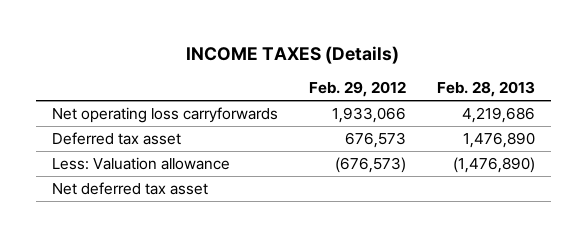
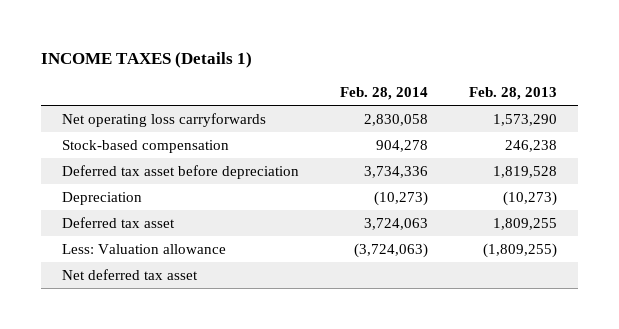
[186,46,400,65] INCOME TAXES (Details) -> [41,52,253,69] INCOME TAXES (Details 1)
[308,81,406,98] Feb. 29, 2012 -> none
none -> [340,86,429,100] Feb. 28, 2014
[462,106,536,123] 4,219,686 -> [493,113,558,126] 1,573,290
none -> [61,139,229,153] Stock-based compensation
none -> [61,164,299,179] Deferred tax asset before depreciation
none -> [61,191,142,205] Depreciation
[463,131,536,148] 1,476,890 -> [493,217,558,230] 1,809,255
[453,156,536,173] (1,476,890) -> [483,242,558,258] (1,809,255)

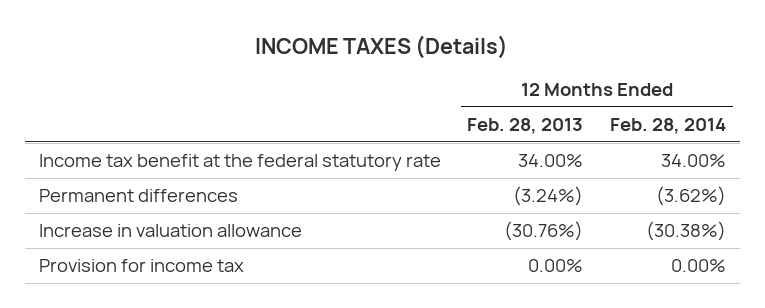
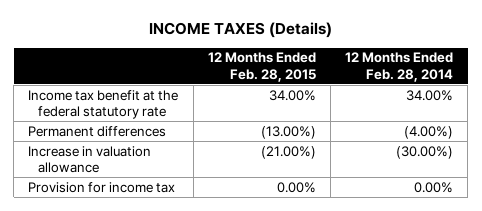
[467,118,584,135] Feb. 28, 2013 -> none
none -> [207,52,316,82] 12 Months Ended Feb. 28, 2015
[656,186,727,207] (3.62%) -> [404,125,454,139] (4.00%)
[646,221,727,242] (30.38%) -> [396,145,454,159] (30.00%)

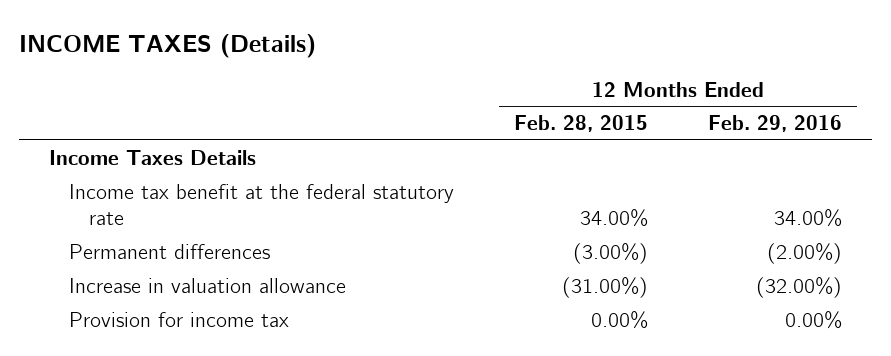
[345,52,454,82] 12 Months Ended Feb. 28, 2014 -> none
none -> [707,115,842,133] Feb. 29, 2016
none -> [49,149,257,165] Income Taxes Details
[260,125,316,139] (13.00%) -> [573,242,649,264] (3.00%)
[260,145,316,159] (21.00%) -> [562,276,649,298] (31.00%)

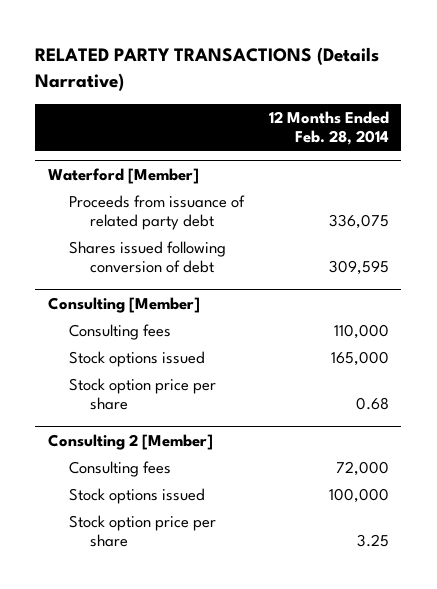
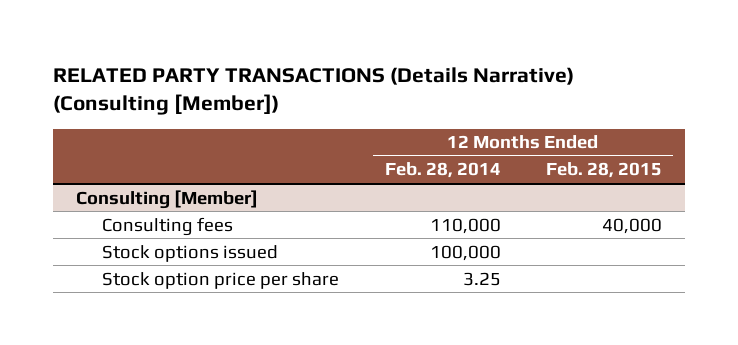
[35,47,380,91] RELATED PARTY TRANSACTIONS (Details Narrative) -> [53,66,575,116] RELATED PARTY TRANSACTIONS (Details Narrative) (Consulting [Member])
none -> [546,162,663,179] Feb. 28, 2015
[47,167,199,184] Waterford [Member] -> none
[68,195,245,231] Proceeds from issuance of related party debt -> none
[68,241,226,274] Shares issued following conversion of debt -> none
[68,351,205,368] Stock options issued -> none
[68,378,216,411] Stock option price per share -> none
[47,433,213,450] Consulting 2 [Member] -> none
[68,461,171,478] Consulting fees -> none

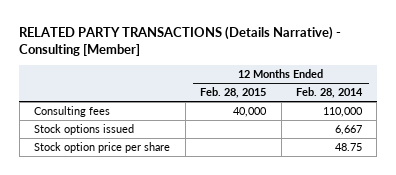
[53,66,575,116] RELATED PARTY TRANSACTIONS (Details Narrative) (Consulting [Member]) -> [19,25,342,56] RELATED PARTY TRANSACTIONS (Details Narrative) - Consulting [Member]
[75,189,258,209] Consulting [Member] -> none
[429,244,501,261] 100,000 -> [334,124,362,135] 6,667
[462,271,501,286] 3.25 -> [334,142,362,151] 48.75

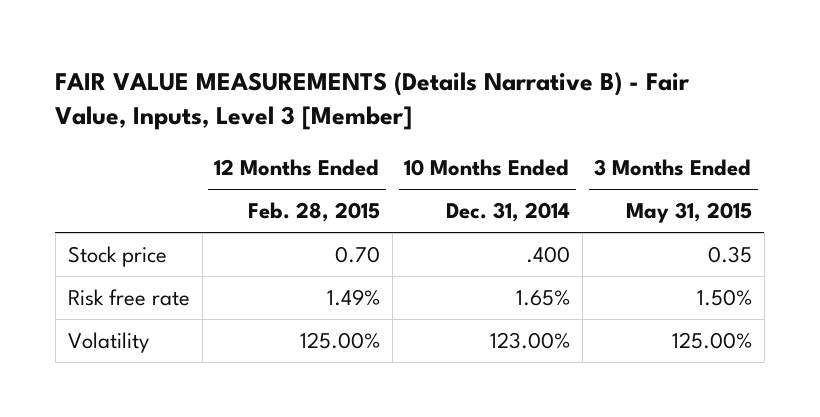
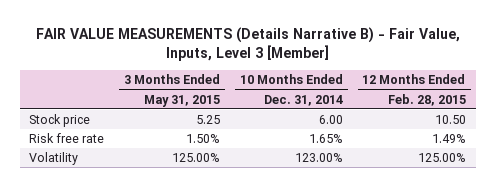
[334,245,380,263] 0.70 -> [434,115,466,125] 10.50
[525,245,570,263] .400 -> [319,115,344,125] 6.00
[707,245,752,263] 0.35 -> [196,115,221,125] 5.25

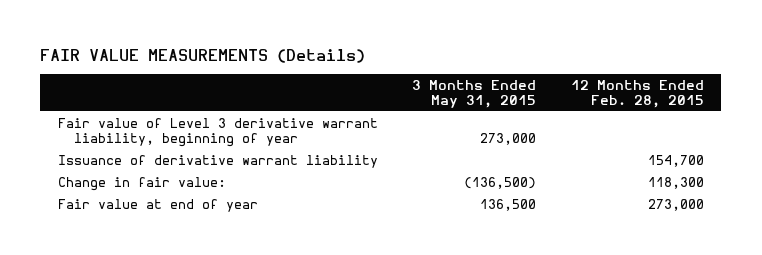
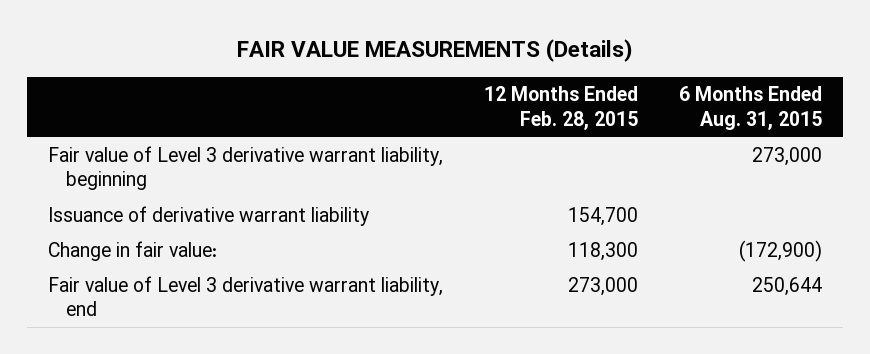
[412,79,537,108] 3 Months Ended May 31, 2015 -> none
none -> [679,86,823,130] 6 Months Ended Aug. 31, 2015
[57,117,378,148] Fair value of Level 3 derivative warrant liability, beginning of year -> [47,145,443,190] Fair value of Level 3 derivative warrant liability, beginning
[57,198,258,212] Fair value at end of year -> [47,275,443,316] Fair value of Level 3 derivative warrant liability, end

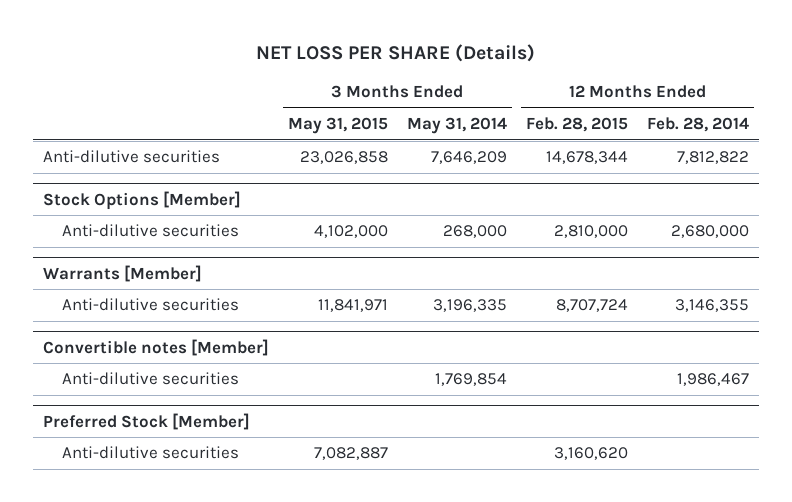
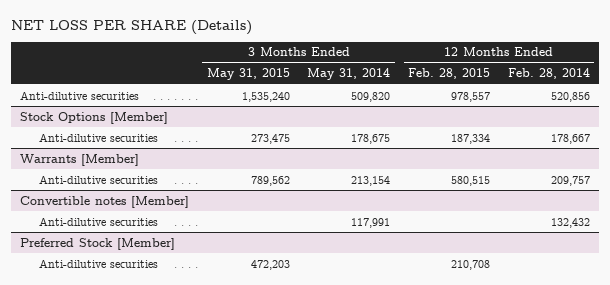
[299,151,388,165] 23,026,858 -> [241,91,290,102] 1,535,240
[430,151,507,165] 7,646,209 -> [351,91,391,102] 509,820
[546,151,629,165] 14,678,344 -> [451,91,491,102] 978,557
[677,151,750,165] 7,812,822 -> [551,91,591,102] 520,856
[313,225,388,239] 4,102,000 -> [250,133,290,144] 273,475
[442,225,507,239] 268,000 -> [351,133,391,144] 178,675
[554,225,629,239] 2,810,000 -> [451,133,491,144] 187,334
[671,225,750,239] 2,680,000 -> [551,133,591,144] 178,667
[317,299,388,313] 11,841,971 -> [250,175,290,186] 789,562
[432,299,507,313] 3,196,335 -> [351,175,391,186] 213,154
[556,299,629,313] 8,707,724 -> [451,175,491,186] 580,515
[675,299,750,313] 3,146,355 -> [551,175,591,186] 209,757
[434,373,507,387] 1,769,854 -> [351,217,391,228] 117,991
[677,373,750,387] 1,986,467 -> [551,217,591,228] 132,432
[313,447,388,461] 7,082,887 -> [250,259,290,270] 472,203
[554,447,629,461] 3,160,620 -> [451,259,491,270] 210,708

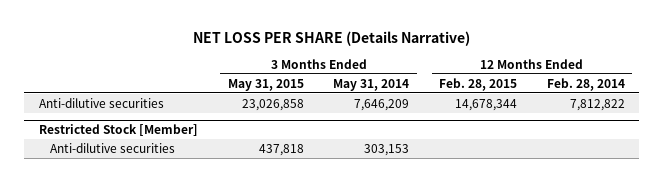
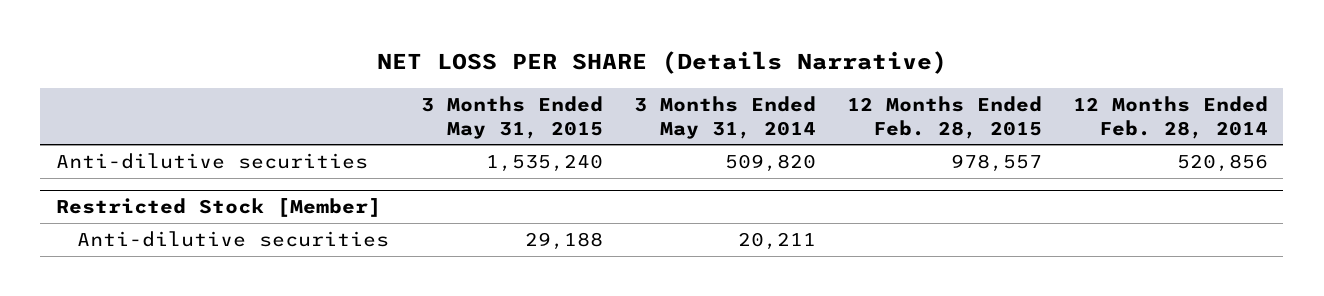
[241,98,304,111] 23,026,858 -> [485,153,603,172] 1,535,240
[354,98,410,111] 7,646,209 -> [724,153,816,172] 509,820
[454,98,517,111] 14,678,344 -> [950,153,1042,172] 978,557
[569,98,625,111] 7,812,822 -> [1176,153,1268,172] 520,856
[258,143,304,156] 437,818 -> [524,231,603,250] 29,188
[364,143,410,156] 303,153 -> [737,231,816,250] 20,211

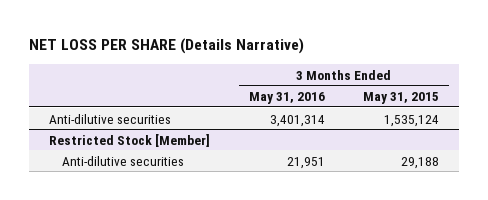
[633,95,816,139] 3 Months Ended May 31, 2014 -> none
[846,95,1042,139] 12 Months Ended Feb. 28, 2015 -> none
[1072,95,1268,139] 12 Months Ended Feb. 28, 2014 -> none
none -> [248,92,325,105] May 31, 2016
[485,153,603,172] 1,535,240 -> [384,114,440,127] 1,535,124

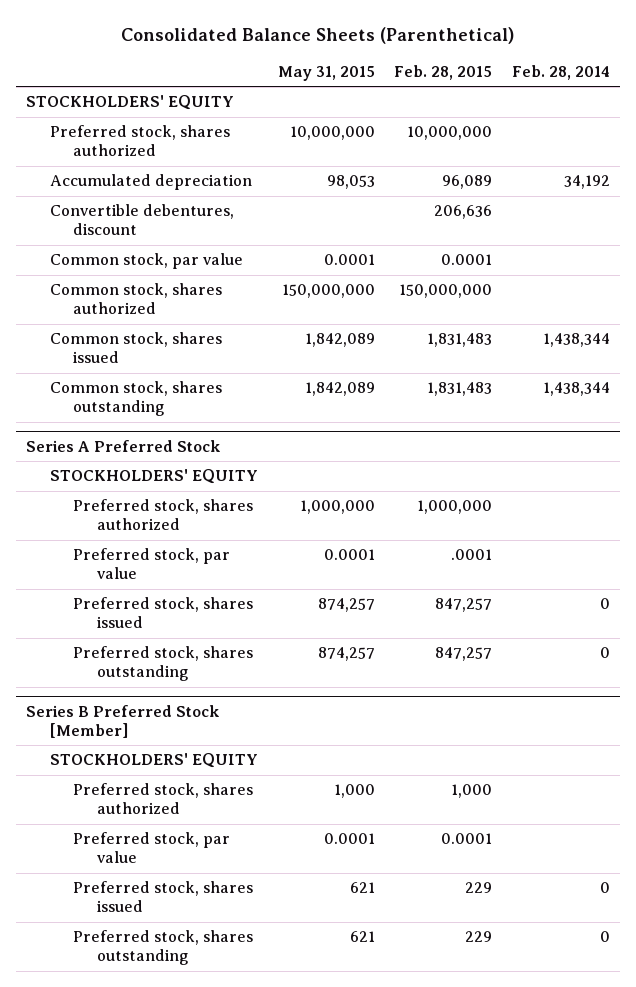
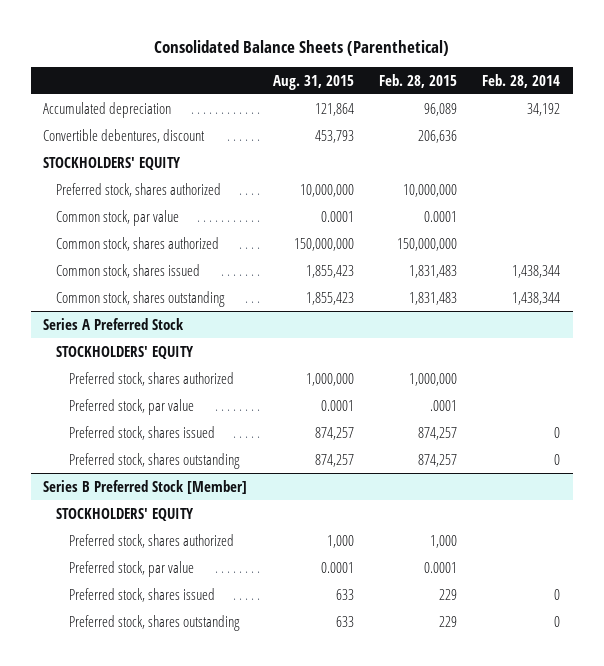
[277,65,375,81] May 31, 2015 -> none
none -> [272,74,354,90] Aug. 31, 2015
[25,95,234,111] STOCKHOLDERS' EQUITY -> [43,156,182,170] STOCKHOLDERS' EQUITY
[49,125,230,157] Preferred stock, shares authorized -> [56,182,222,197] Preferred stock, shares authorized
[435,598,493,613] 847,257 -> [417,426,457,440] 874,257
[435,647,493,662] 847,257 -> [417,453,457,467] 874,257

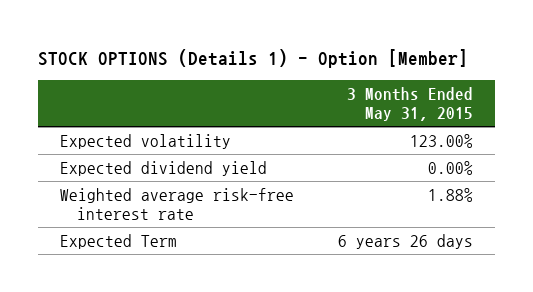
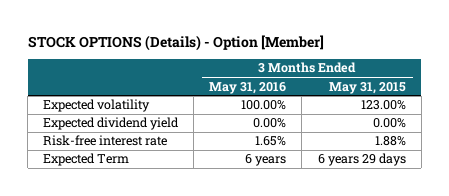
[37,48,468,68] STOCK OPTIONS (Details 1) - Option [Member] -> [27,34,324,51] STOCK OPTIONS (Details) - Option [Member]
none -> [209,81,287,94] May 31, 2016
[60,187,295,221] Weighted average risk-free interest rate -> [43,135,168,147] Risk-free interest rate
[338,233,474,249] 6 years 26 days -> [317,153,406,167] 6 years 29 days

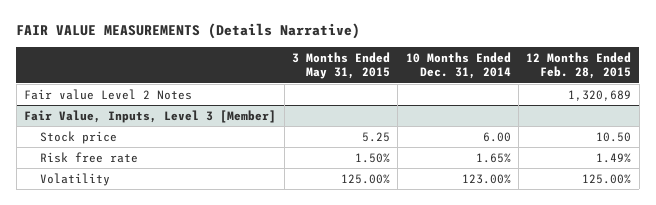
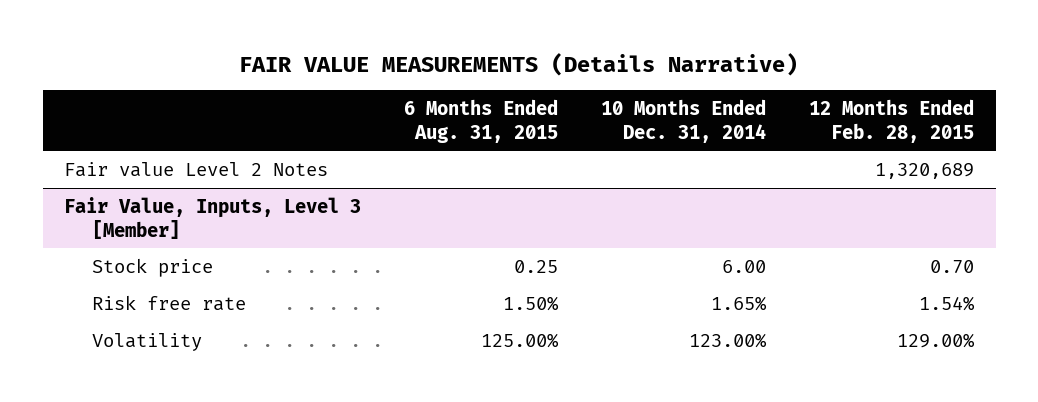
[292,52,391,80] 3 Months Ended May 31, 2015 -> none
none -> [404,98,559,143] 6 Months Ended Aug. 31, 2015
[596,131,632,142] 10.50 -> [930,259,975,273] 0.70
[596,152,632,163] 1.49% -> [919,295,976,311] 1.54%
[582,173,632,184] 125.00% -> [897,332,976,348] 129.00%

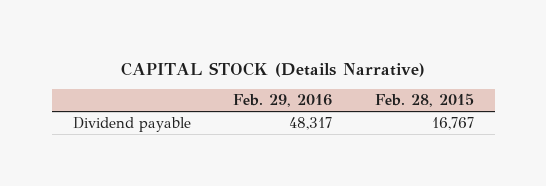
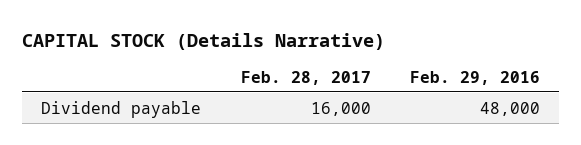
[374,93,474,108] Feb. 28, 2015 -> none
none -> [240,70,371,85] Feb. 28, 2017
[289,117,333,131] 48,317 -> [479,101,540,116] 48,000

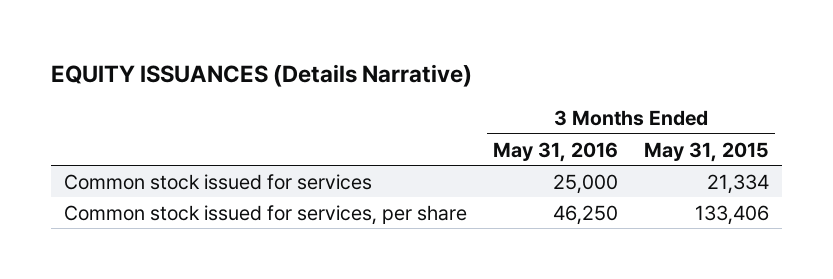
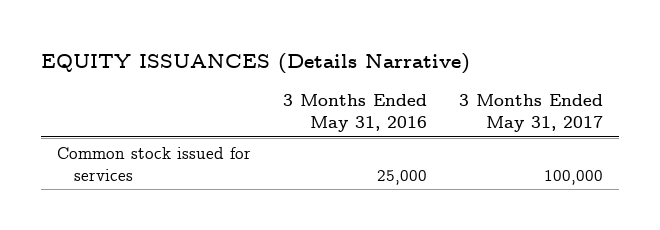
[643,141,769,162] May 31, 2015 -> none
none -> [458,94,603,133] 3 Months Ended May 31, 2017
[64,204,468,225] Common stock issued for services, per share -> none

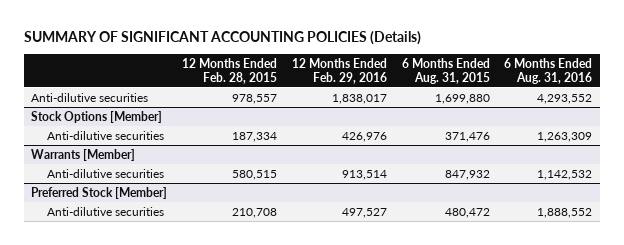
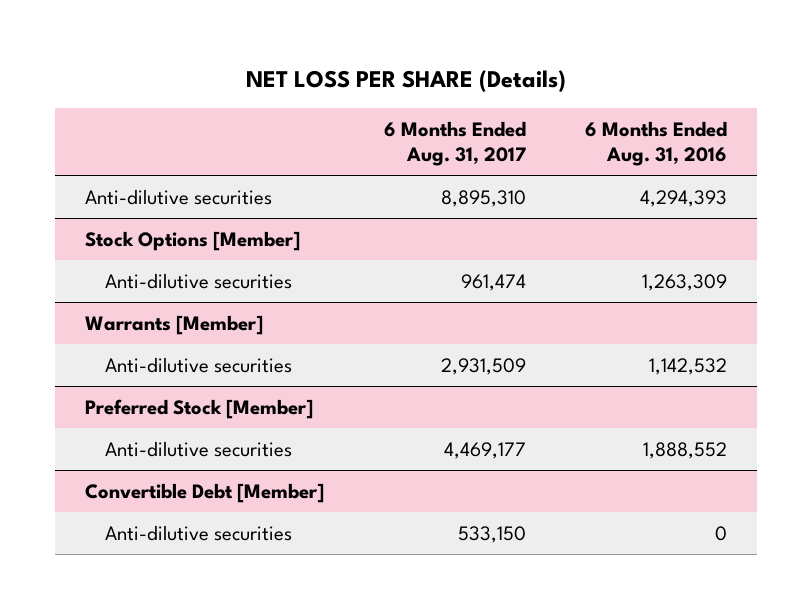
[24,31,422,46] SUMMARY OF SIGNIFICANT ACCOUNTING POLICIES (Details) -> [246,70,567,93] NET LOSS PER SHARE (Details)
[182,57,278,84] 12 Months Ended Feb. 28, 2015 -> none
[291,57,387,84] 12 Months Ended Feb. 29, 2016 -> none
[401,57,490,84] 6 Months Ended Aug. 31, 2015 -> none
none -> [383,120,526,167] 6 Months Ended Aug. 31, 2017
[537,93,593,104] 4,293,552 -> [640,189,728,207] 4,294,393
none -> [85,482,325,503] Convertible Debt [Member]
none -> [104,524,292,541] Anti-dilutive securities

